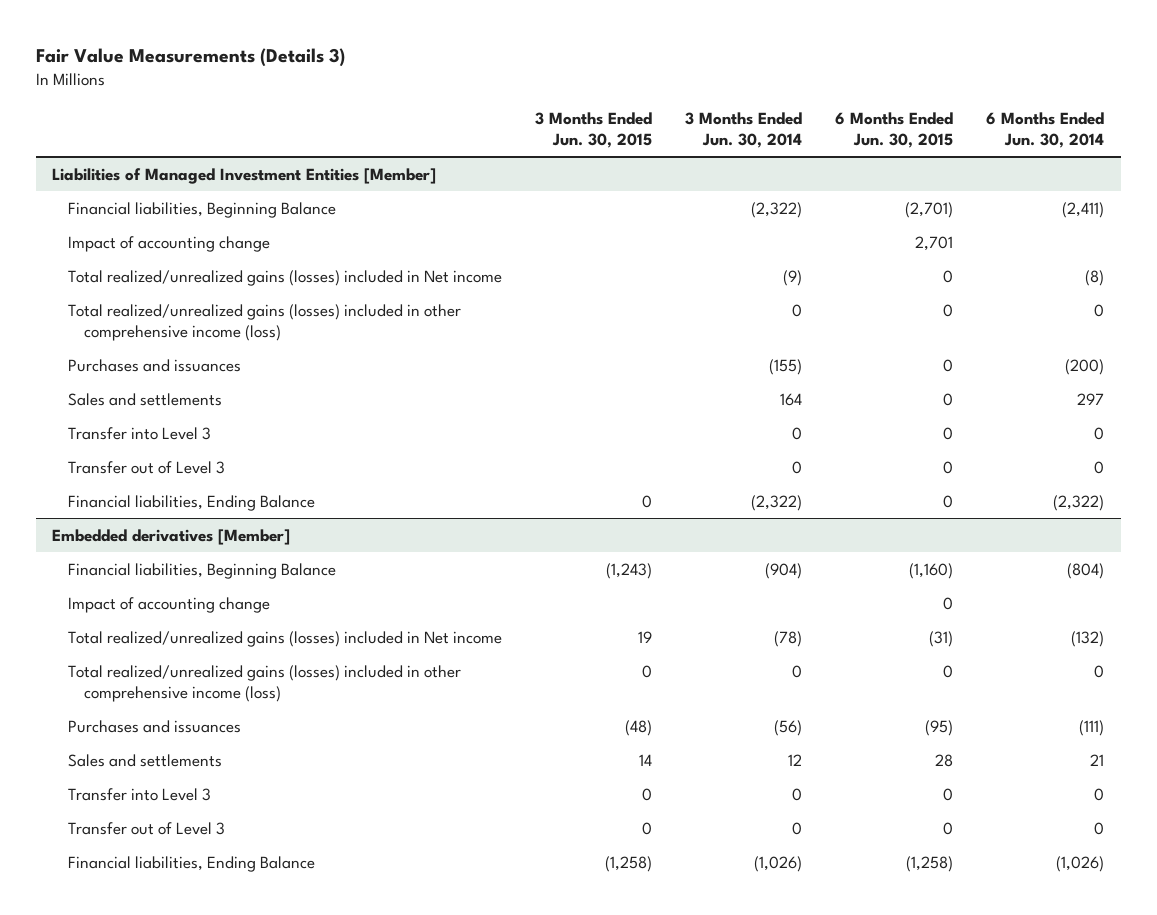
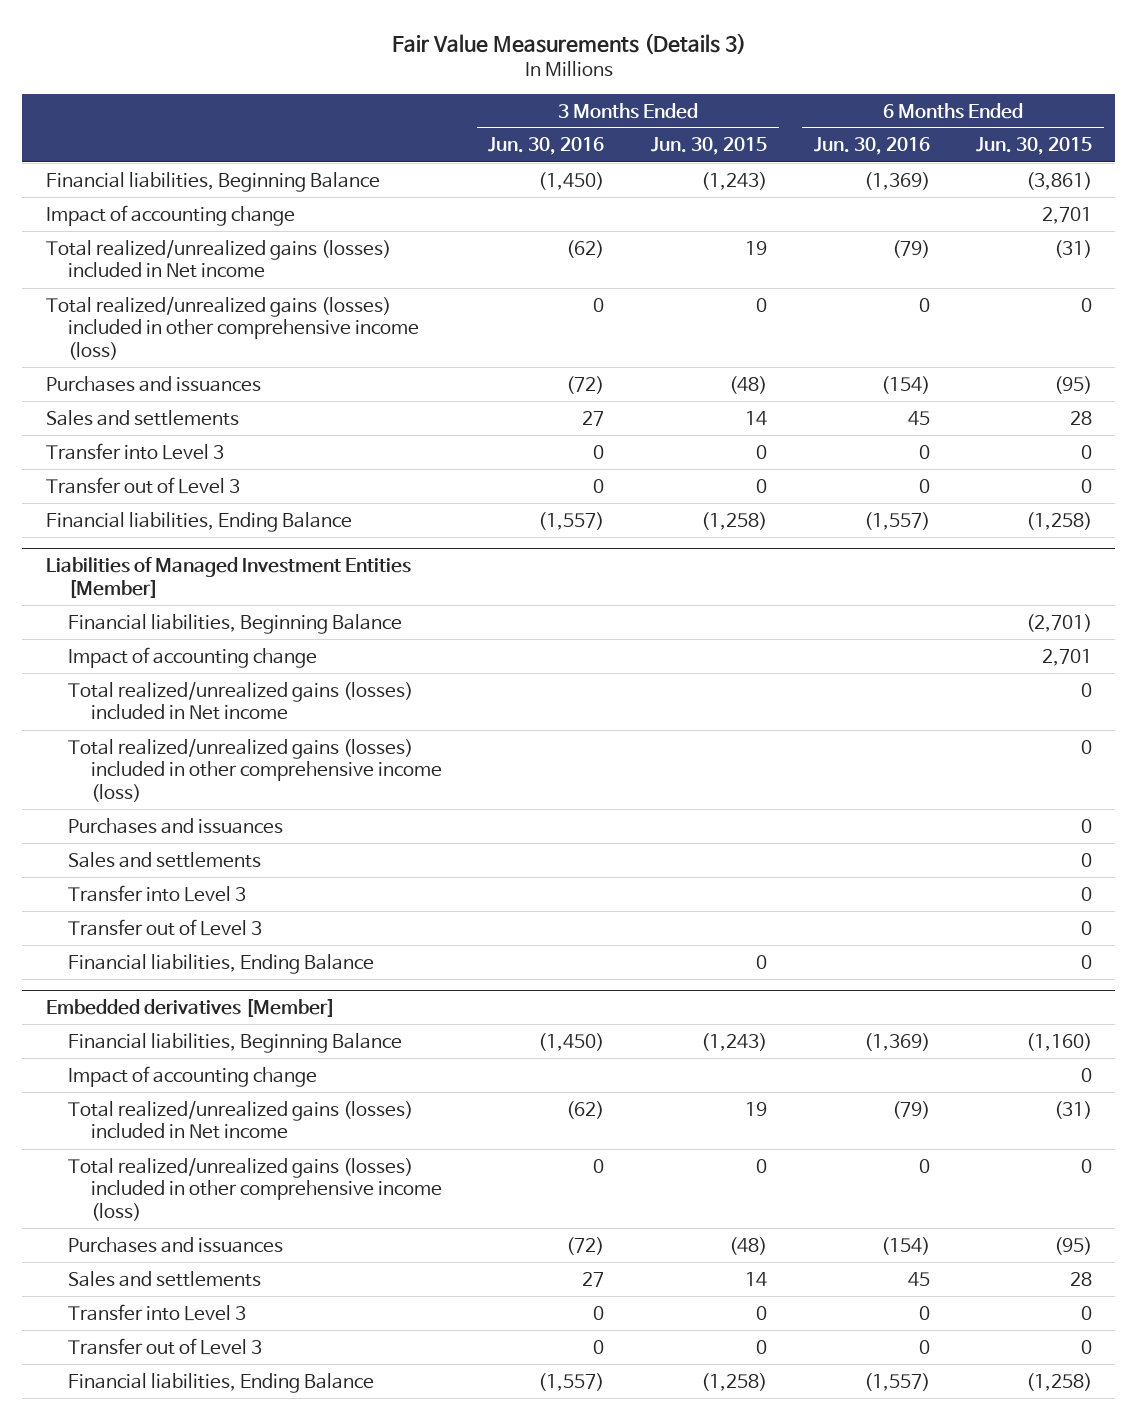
[685,111,803,149] 3 Months Ended Jun. 30, 2014 -> none
[986,111,1105,149] 6 Months Ended Jun. 30, 2014 -> none
none -> [488,137,605,156] Jun. 30, 2016
none -> [813,137,930,156] Jun. 30, 2016
none -> [45,171,380,192] Financial liabilities, Beginning Balance
none -> [45,204,295,226] Impact of accounting change
none -> [45,239,391,279] Total realized/unrealized gains (losses) included in Net income
none -> [45,296,420,360] Total realized/unrealized gains (losses) included in other comprehensive income (loss)
none -> [45,375,261,392] Purchases and issuances
none -> [45,409,239,426] Sales and settlements
none -> [45,442,224,460] Transfer into Level 3
none -> [45,476,240,494] Transfer out of Level 3
none -> [45,511,352,532] Financial liabilities, Ending Balance

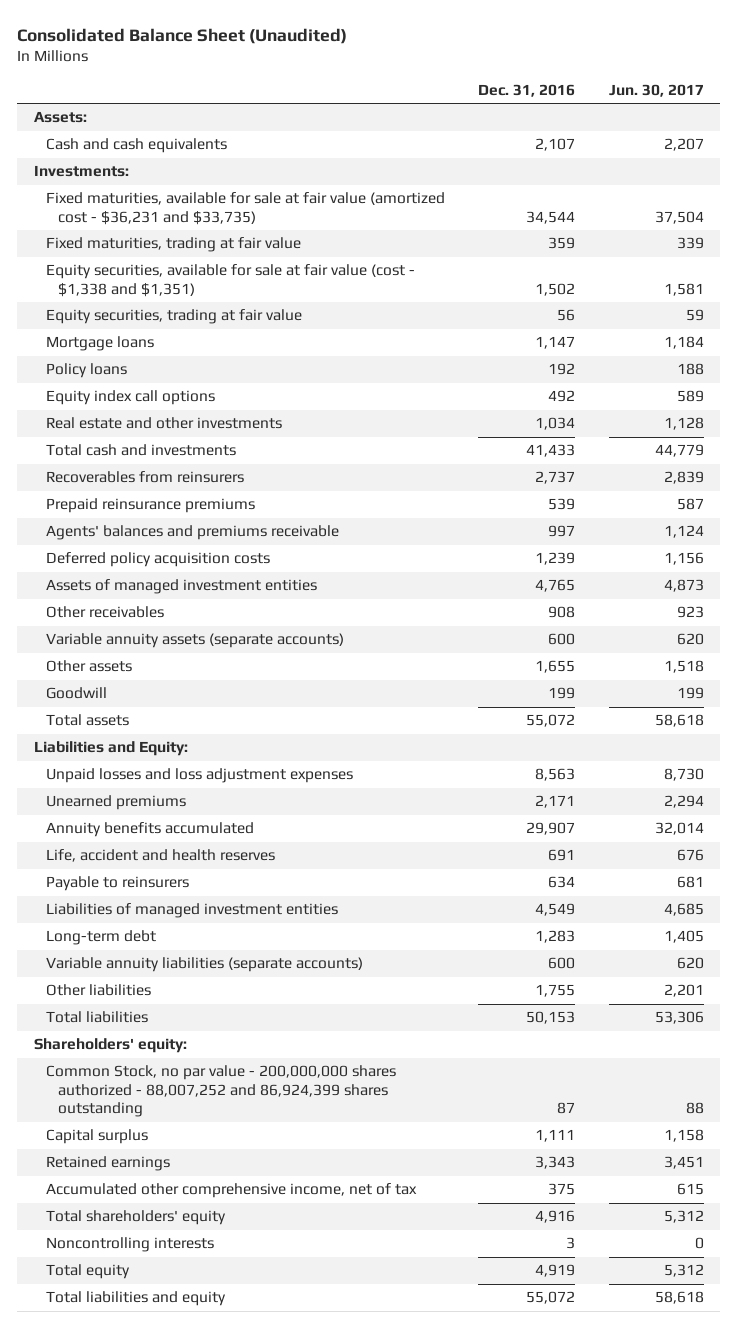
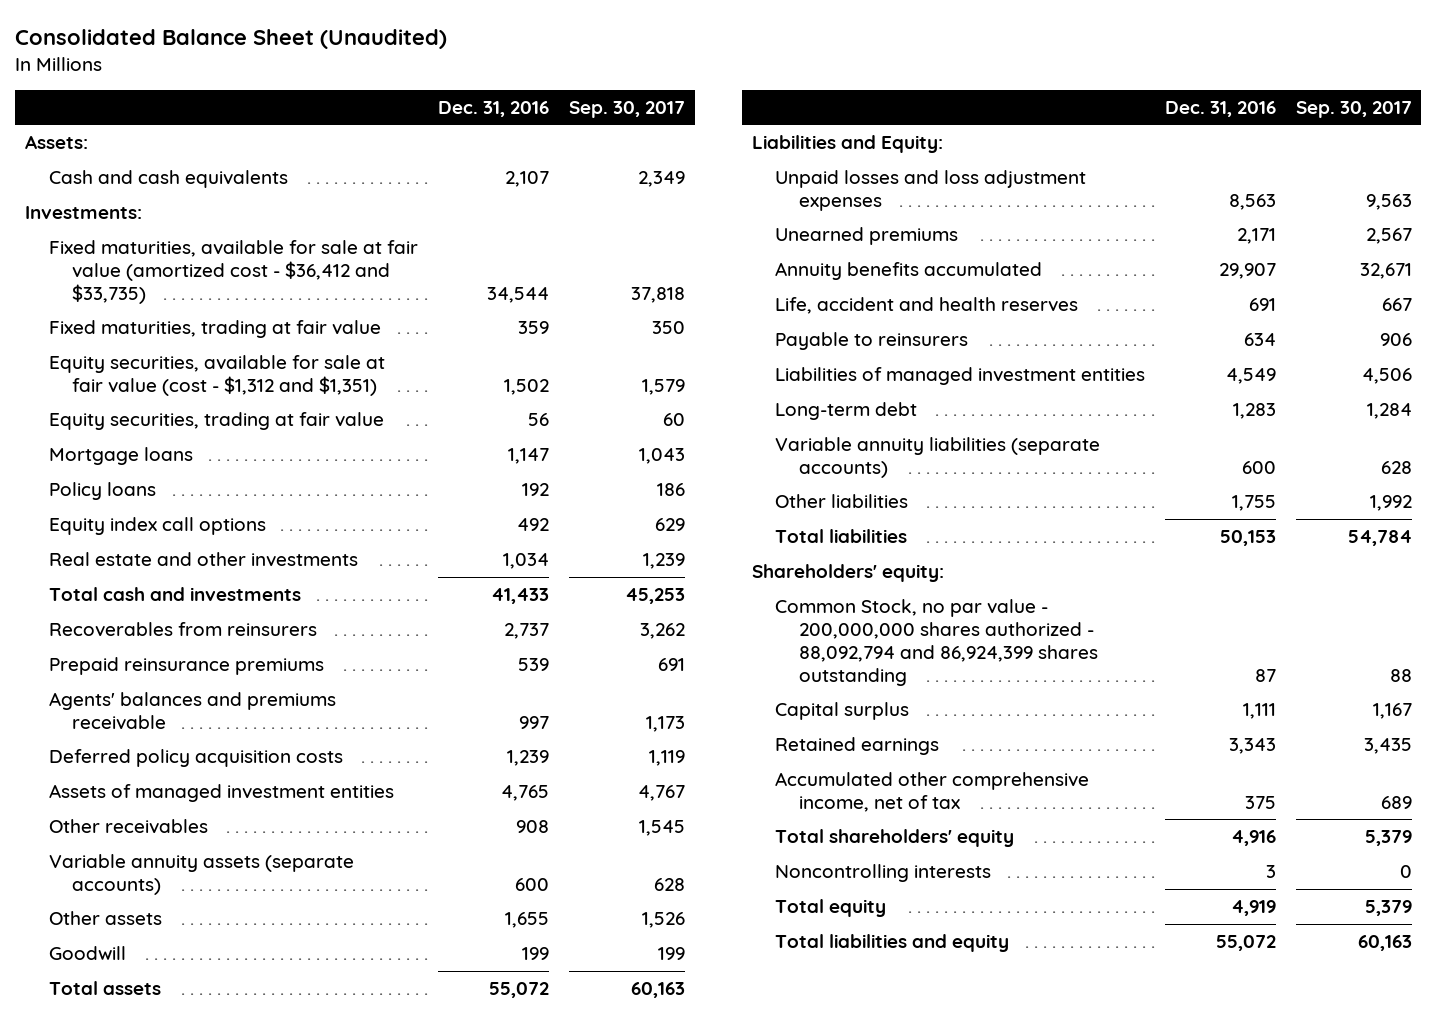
[608,83,704,97] Jun. 30, 2017 -> none
none -> [568,100,685,118] Sep. 30, 2017
[45,192,445,225] Fixed maturities, available for sale at fair value (amortized cost - $36,231 and $33,735) -> [48,240,418,304] Fixed maturities, available for sale at fair value (amortized cost - $36,412 and $33,735)
[45,264,415,297] Equity securities, available for sale at fair value (cost - $1,338 and $1,351) -> [48,355,385,396] Equity securities, available for sale at fair value (cost - $1,312 and $1,351)
[45,1065,396,1118] Common Stock, no par value - 200,000,000 shares authorized - 88,007,252 and 86,924,399 shares outstanding -> [775,599,1098,686] Common Stock, no par value - 200,000,000 shares authorized - 88,092,794 and 86,924,399 shares outstanding

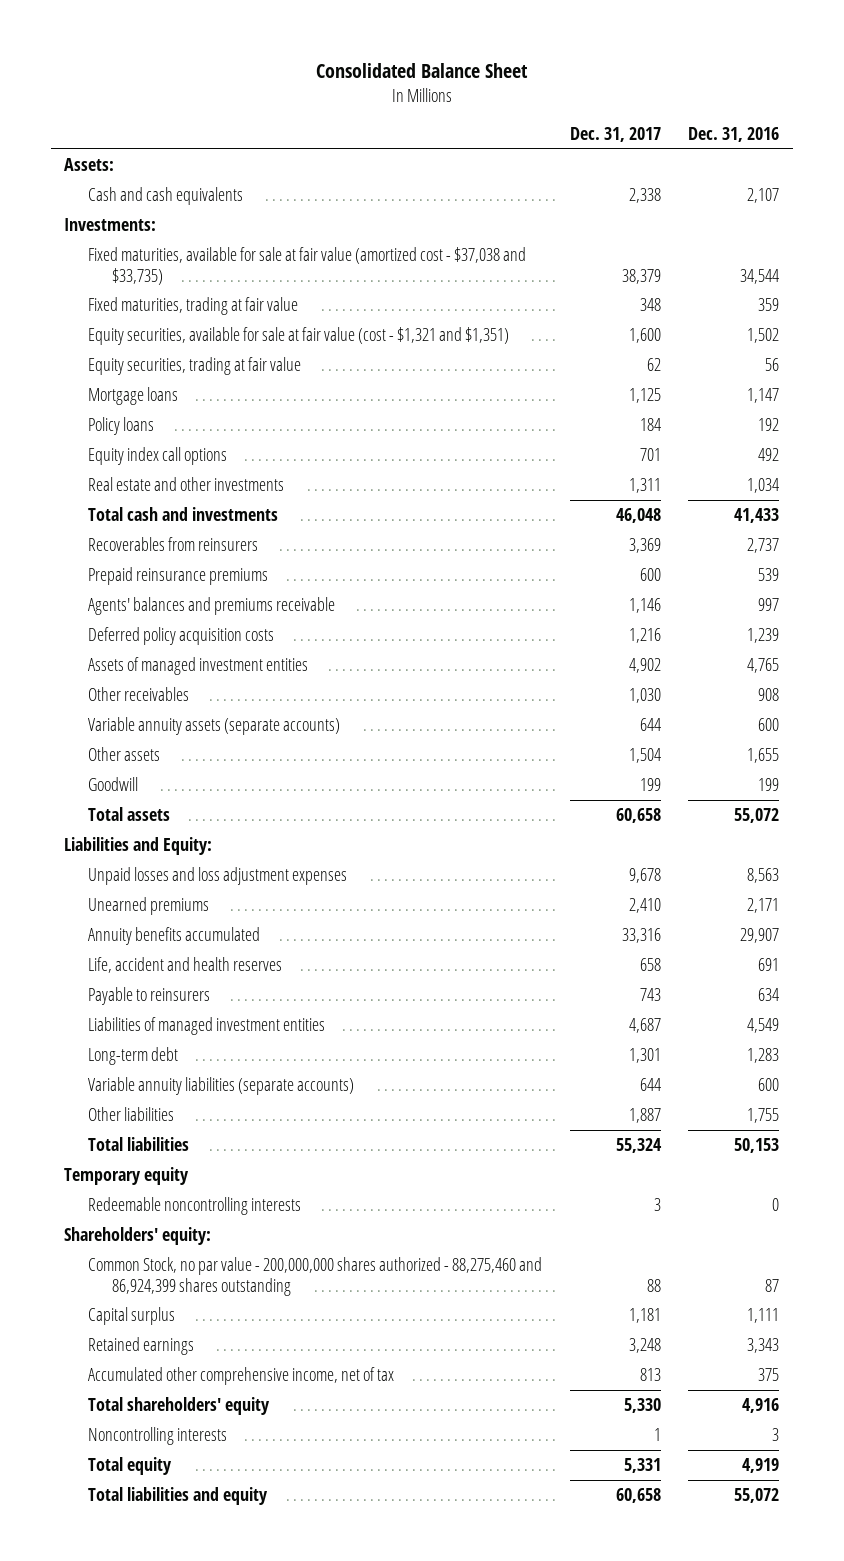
[15,28,448,49] Consolidated Balance Sheet (Unaudited) -> [315,62,528,78] Consolidated Balance Sheet
[568,100,685,118] Sep. 30, 2017 -> none
none -> [569,127,661,143] Dec. 31, 2017
[48,240,418,304] Fixed maturities, available for sale at fair value (amortized cost - $36,412 and $33,735) -> [88,247,527,285] Fixed maturities, available for sale at fair value (amortized cost - $37,038 and $33,735)
[48,355,385,396] Equity securities, available for sale at fair value (cost - $1,312 and $1,351) -> [88,327,510,346] Equity securities, available for sale at fair value (cost - $1,321 and $1,351)
none -> [64,1167,190,1186] Temporary equity
none -> [88,1197,302,1216] Redeemable noncontrolling interests
[775,599,1098,686] Common Stock, no par value - 200,000,000 shares authorized - 88,092,794 and 86,924,399 shares outstanding -> [88,1257,543,1296] Common Stock, no par value - 200,000,000 shares authorized - 88,275,460 and 86,924,399 shares outstanding

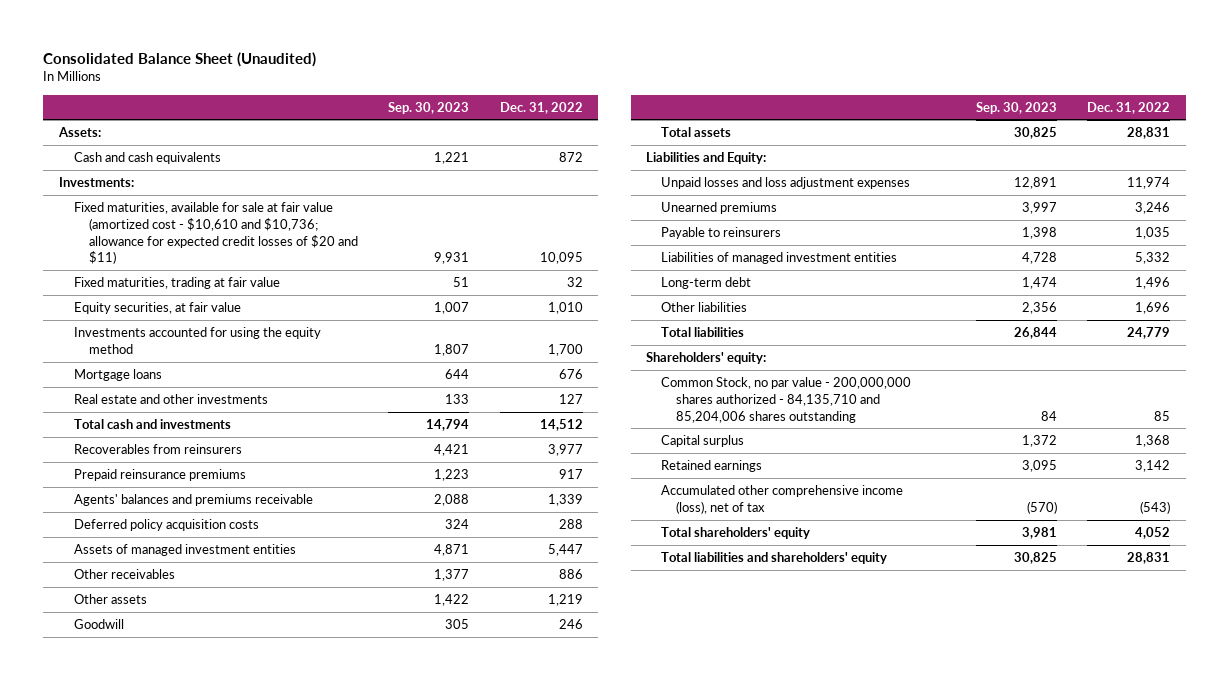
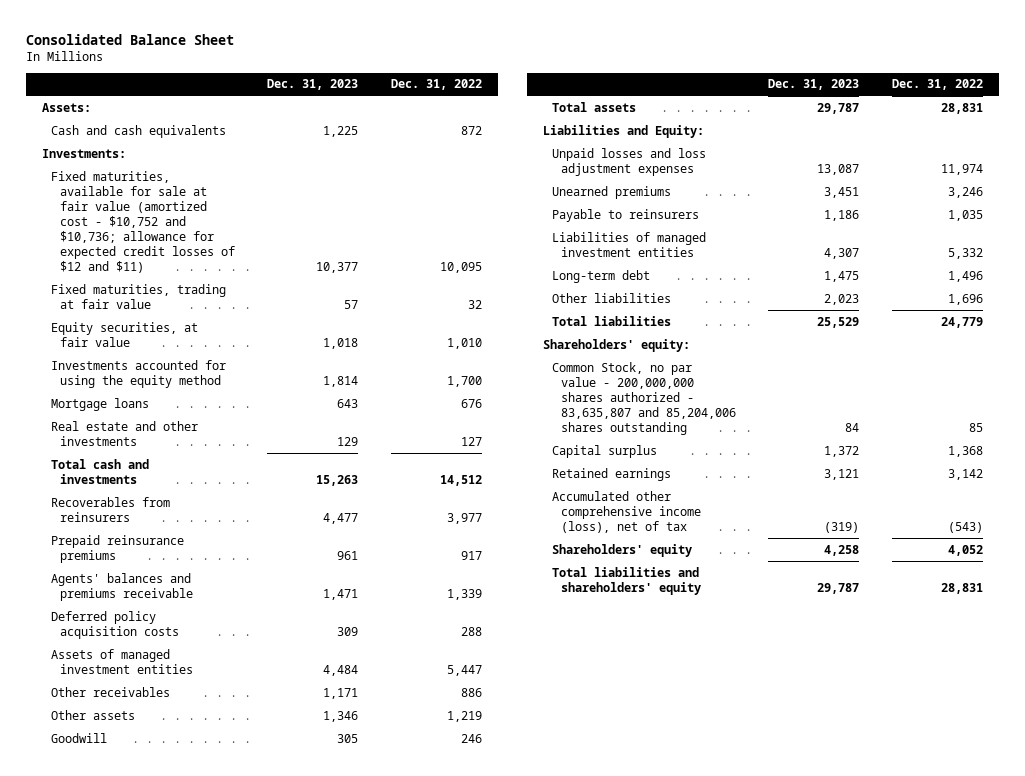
[43,51,317,67] Consolidated Balance Sheet (Unaudited) -> [26,33,235,45] Consolidated Balance Sheet
[388,101,470,114] Sep. 30, 2023 -> none
none -> [267,79,359,91] Dec. 31, 2023
[73,202,358,265] Fixed maturities, available for sale at fair value (amortized cost - $10,610 and $10,736; allowance for expected credit losses of $20 and $11) -> [51,170,236,274] Fixed maturities, available for sale at fair value (amortized cost - $10,752 and $10,736; allowance for expected credit losses of $12 and $11)
[661,377,912,423] Common Stock, no par value - 200,000,000 shares authorized - 84,135,710 and 85,204,006 shares outstanding -> [552,361,737,435] Common Stock, no par value - 200,000,000 shares authorized - 83,635,807 and 85,204,006 shares outstanding
[661,527,811,540] Total shareholders' equity -> [552,543,693,557] Shareholders' equity

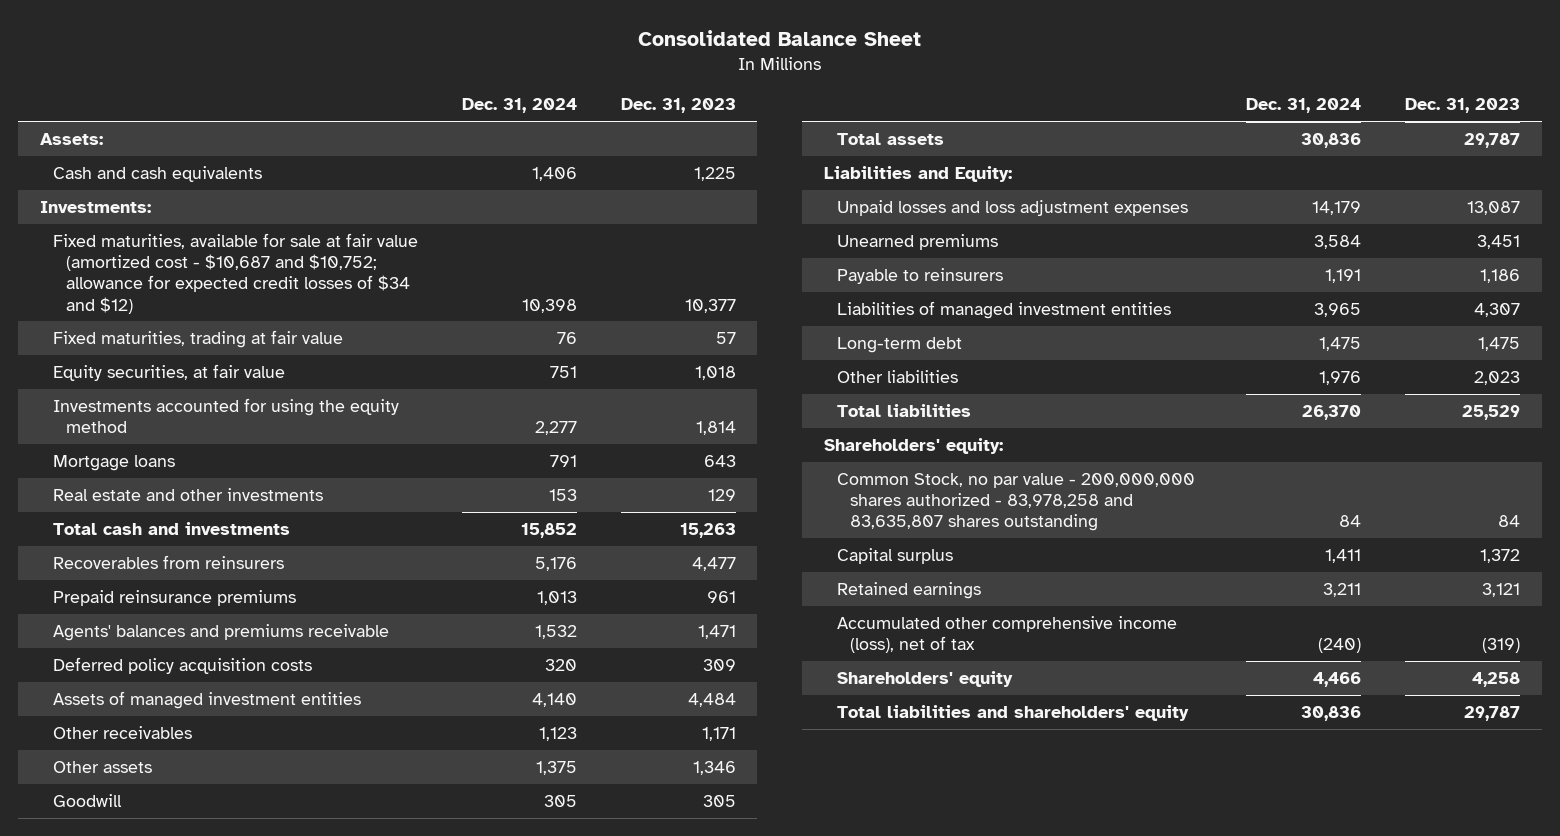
[390,79,482,91] Dec. 31, 2022 -> none
none -> [461,98,577,114] Dec. 31, 2024
[51,170,236,274] Fixed maturities, available for sale at fair value (amortized cost - $10,752 and $10,736; allowance for expected credit losses of $12 and $11) -> [52,232,418,314] Fixed maturities, available for sale at fair value (amortized cost - $10,687 and $10,752; allowance for expected credit losses of $34 and $12)
[552,361,737,435] Common Stock, no par value - 200,000,000 shares authorized - 83,635,807 and 85,204,006 shares outstanding -> [837,472,1196,532] Common Stock, no par value - 200,000,000 shares authorized - 83,978,258 and 83,635,807 shares outstanding

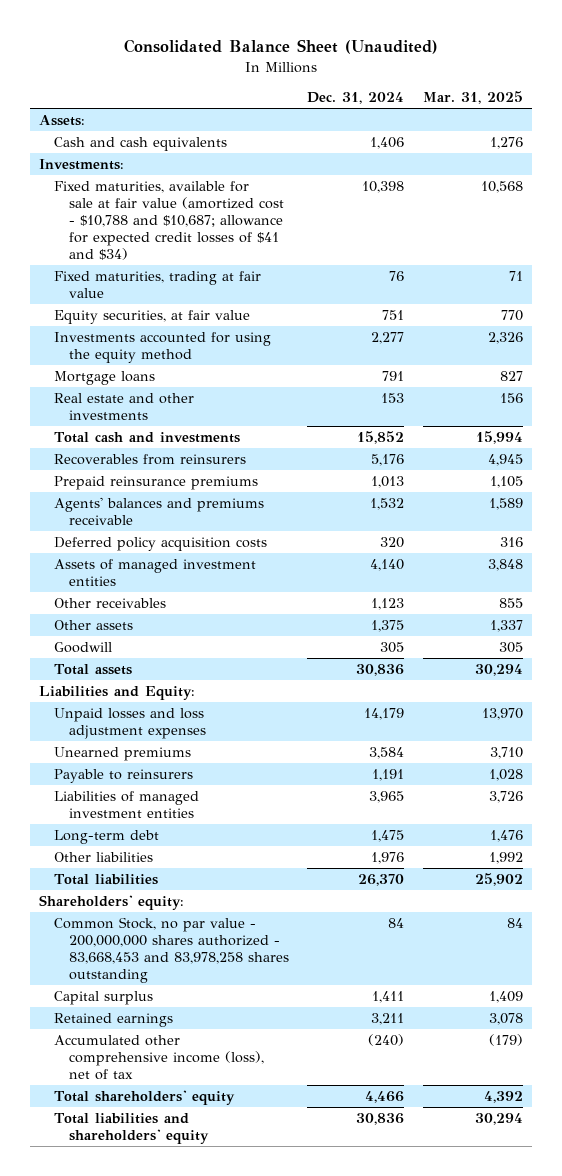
[637,29,921,46] Consolidated Balance Sheet -> [123,39,438,55] Consolidated Balance Sheet (Unaudited)
[620,98,736,114] Dec. 31, 2023 -> none
none -> [422,91,523,105] Mar. 31, 2025
[52,232,418,314] Fixed maturities, available for sale at fair value (amortized cost - $10,687 and $10,752; allowance for expected credit losses of $34 and $12) -> [53,181,284,260] Fixed maturities, available for sale at fair value (amortized cost - $10,788 and $10,687; allowance for expected credit losses of $41 and $34)
[837,472,1196,532] Common Stock, no par value - 200,000,000 shares authorized - 83,978,258 and 83,635,807 shares outstanding -> [53,917,289,983] Common Stock, no par value - 200,000,000 shares authorized - 83,668,453 and 83,978,258 shares outstanding
[837,670,1014,687] Shareholders' equity -> [53,1090,235,1106] Total shareholders' equity

